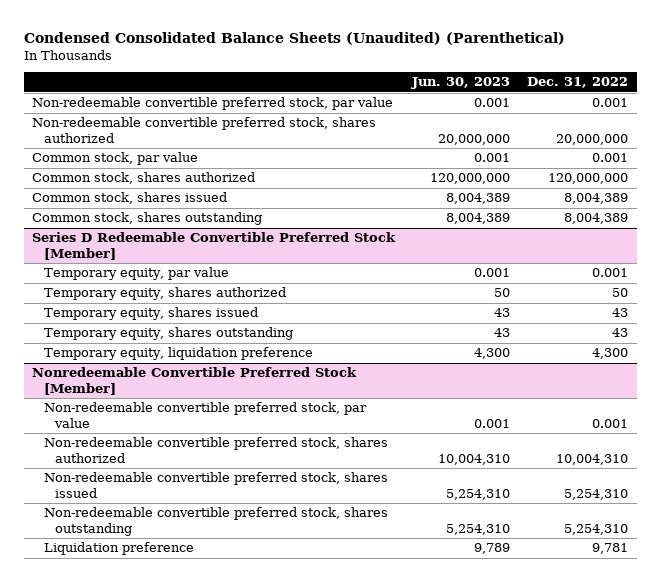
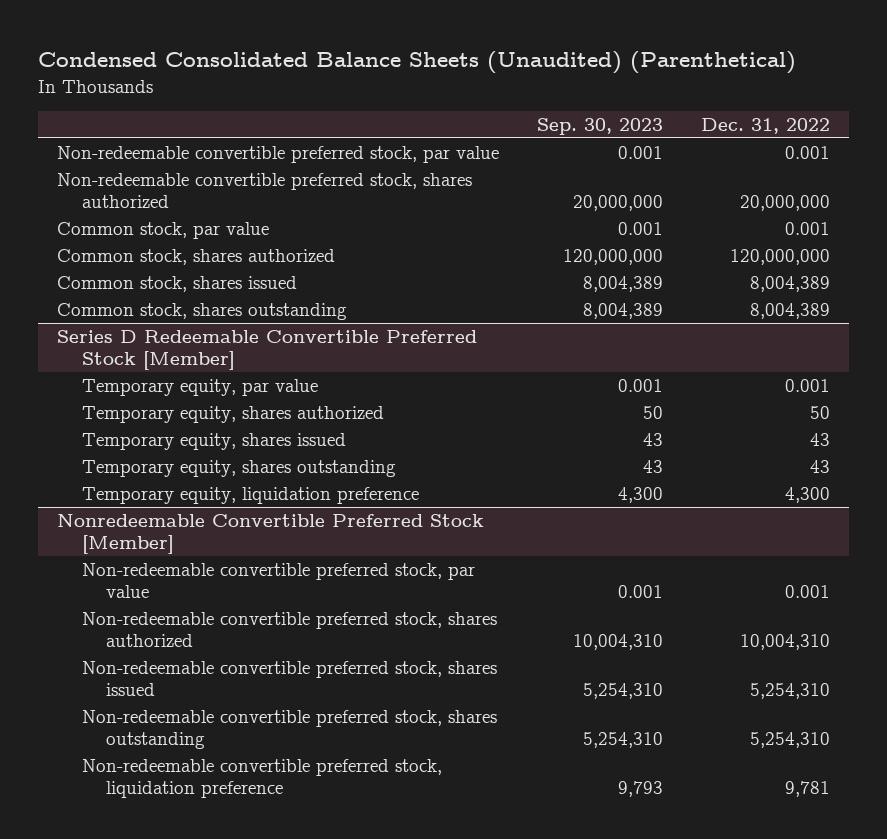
[411,77,511,90] Jun. 30, 2023 -> none
none -> [536,118,663,136] Sep. 30, 2023
[43,542,194,556] Liquidation preference -> [81,758,442,798] Non-redeemable convertible preferred stock, liquidation preference

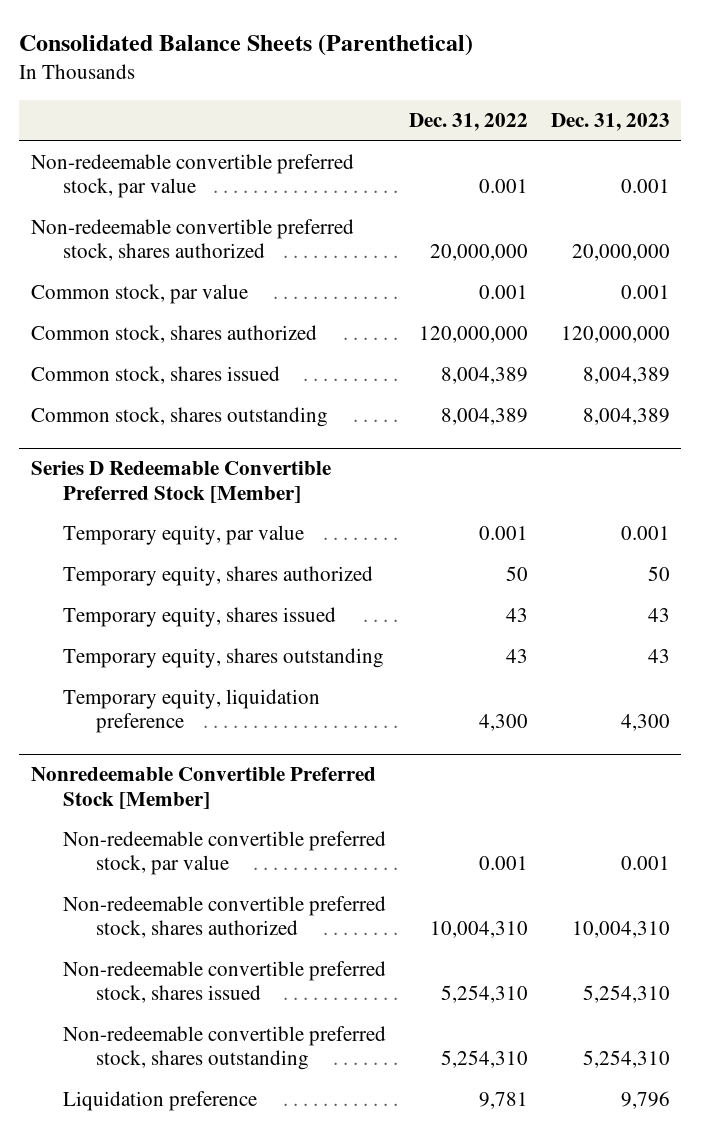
[38,51,797,75] Condensed Consolidated Balance Sheets (Unaudited) (Parenthetical) -> [19,34,474,57] Consolidated Balance Sheets (Parenthetical)
[536,118,663,136] Sep. 30, 2023 -> none
none -> [550,113,670,132] Dec. 31, 2023
[81,758,442,798] Non-redeemable convertible preferred stock, liquidation preference -> [63,1091,258,1112] Liquidation preference

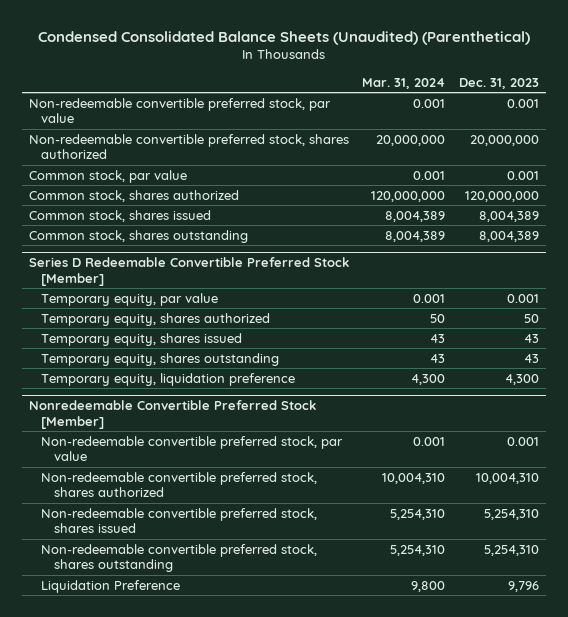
[19,34,474,57] Consolidated Balance Sheets (Parenthetical) -> [37,30,530,45] Condensed Consolidated Balance Sheets (Unaudited) (Parenthetical)
[409,113,529,132] Dec. 31, 2022 -> none
none -> [362,77,446,89] Mar. 31, 2024
[63,1091,258,1112] Liquidation preference -> [41,579,181,593] Liquidation Preference

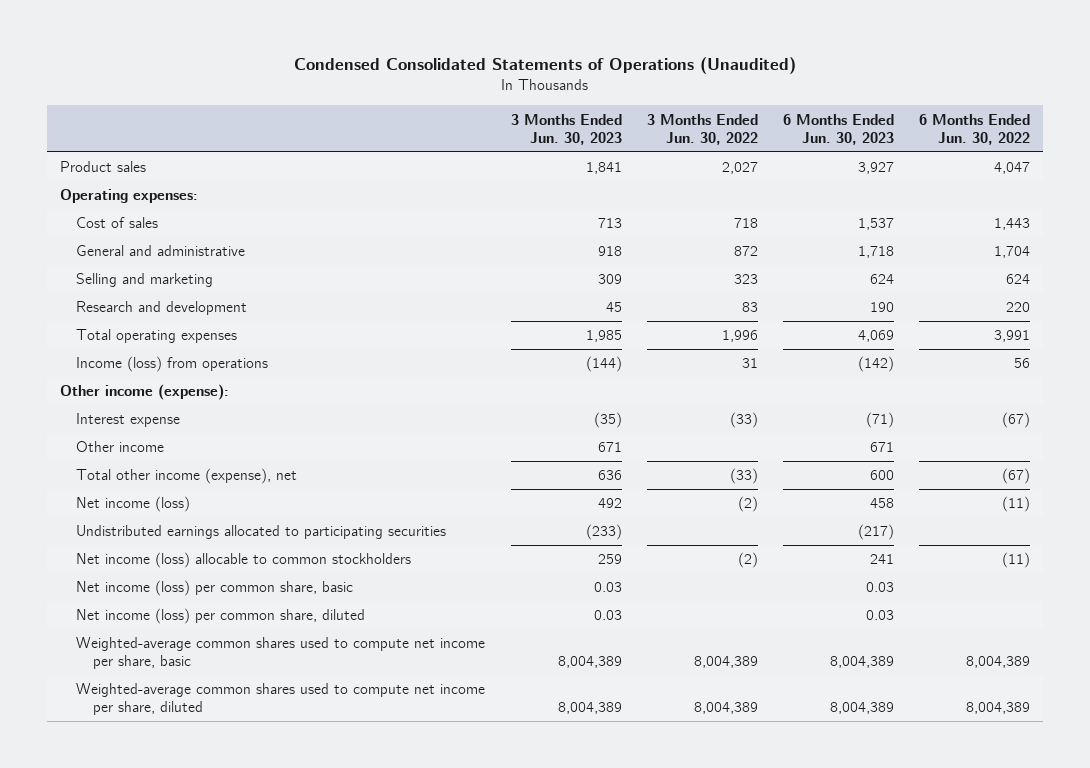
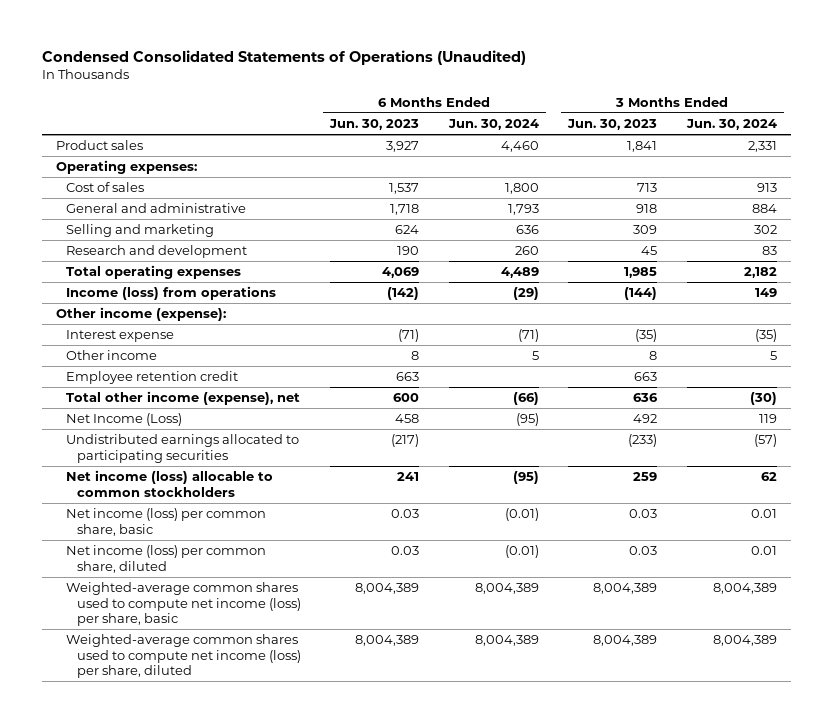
[646,113,758,145] 3 Months Ended Jun. 30, 2022 -> none
[919,113,1031,145] 6 Months Ended Jun. 30, 2022 -> none
none -> [447,119,539,131] Jun. 30, 2024
none -> [685,119,777,131] Jun. 30, 2024
[597,442,622,453] 671 -> [649,351,658,361] 8
[869,442,894,453] 671 -> [411,351,420,361] 8
none -> [66,371,239,385] Employee retention credit
[76,496,191,513] Net income (loss) -> [66,413,183,427] Net Income (Loss)
[76,637,486,670] Weighted-average common shares used to compute net income per share, basic -> [66,582,301,627] Weighted-average common shares used to compute net income (loss) per share, basic
[76,683,486,716] Weighted-average common shares used to compute net income per share, diluted -> [66,634,301,679] Weighted-average common shares used to compute net income (loss) per share, diluted

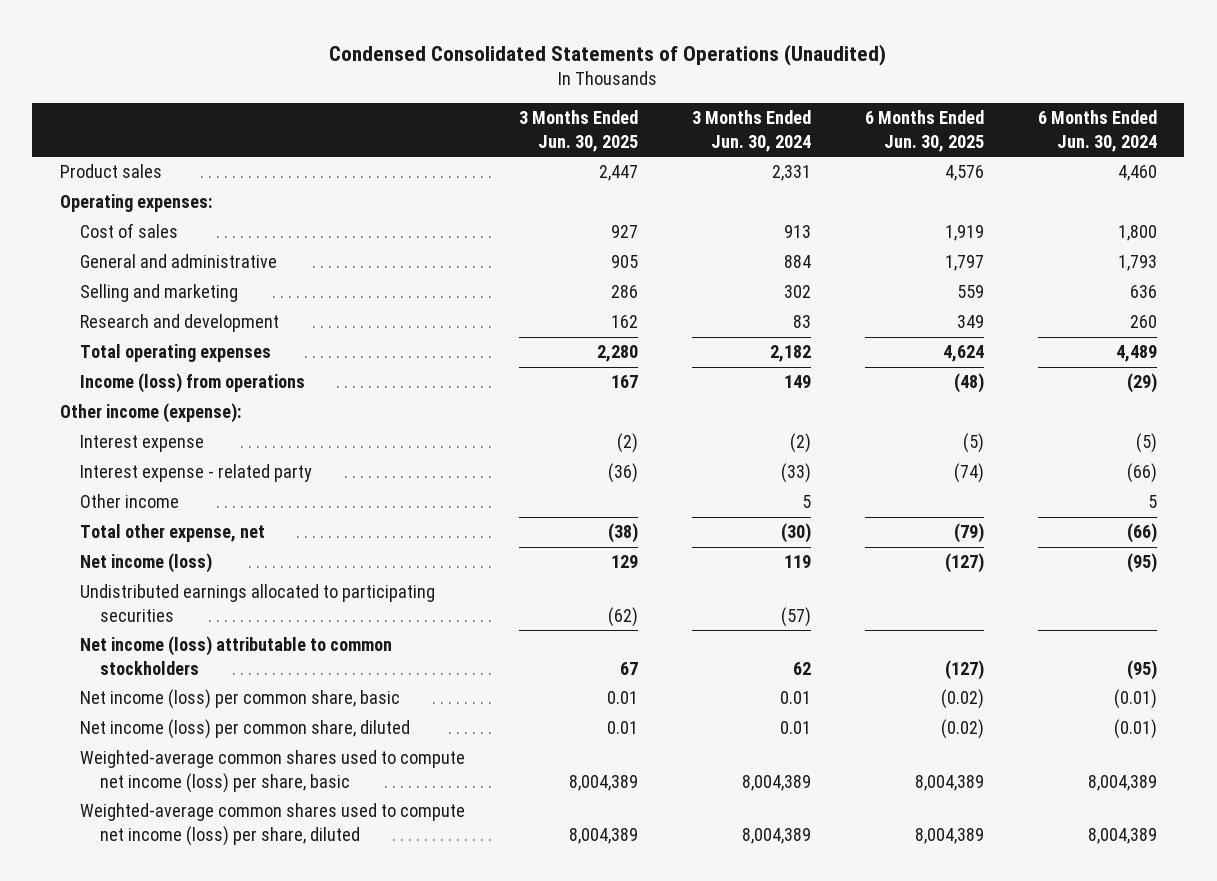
[329,119,420,131] Jun. 30, 2023 -> none
[567,119,658,131] Jun. 30, 2023 -> none
none -> [518,110,638,152] 3 Months Ended Jun. 30, 2025
none -> [865,110,985,152] 6 Months Ended Jun. 30, 2025
[517,329,539,343] (71) -> [1136,433,1158,454] (5)
[754,329,777,343] (35) -> [790,433,812,454] (2)
none -> [79,464,312,483] Interest expense - related party
[66,371,239,385] Employee retention credit -> none
[66,391,301,406] Total other income (expense), net -> [79,524,265,543] Total other expense, net
[66,413,183,427] Net Income (Loss) -> [79,553,212,574] Net income (loss)
[66,470,274,497] Net income (loss) allocable to common stockholders -> [79,636,392,675] Net income (loss) attributable to common stockholders

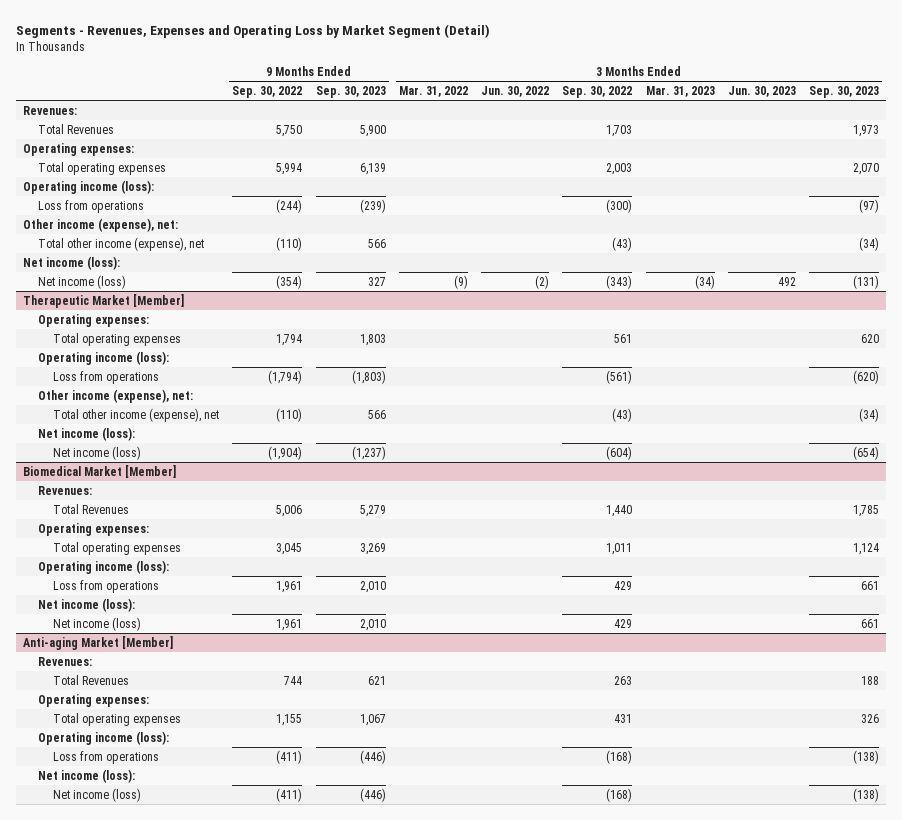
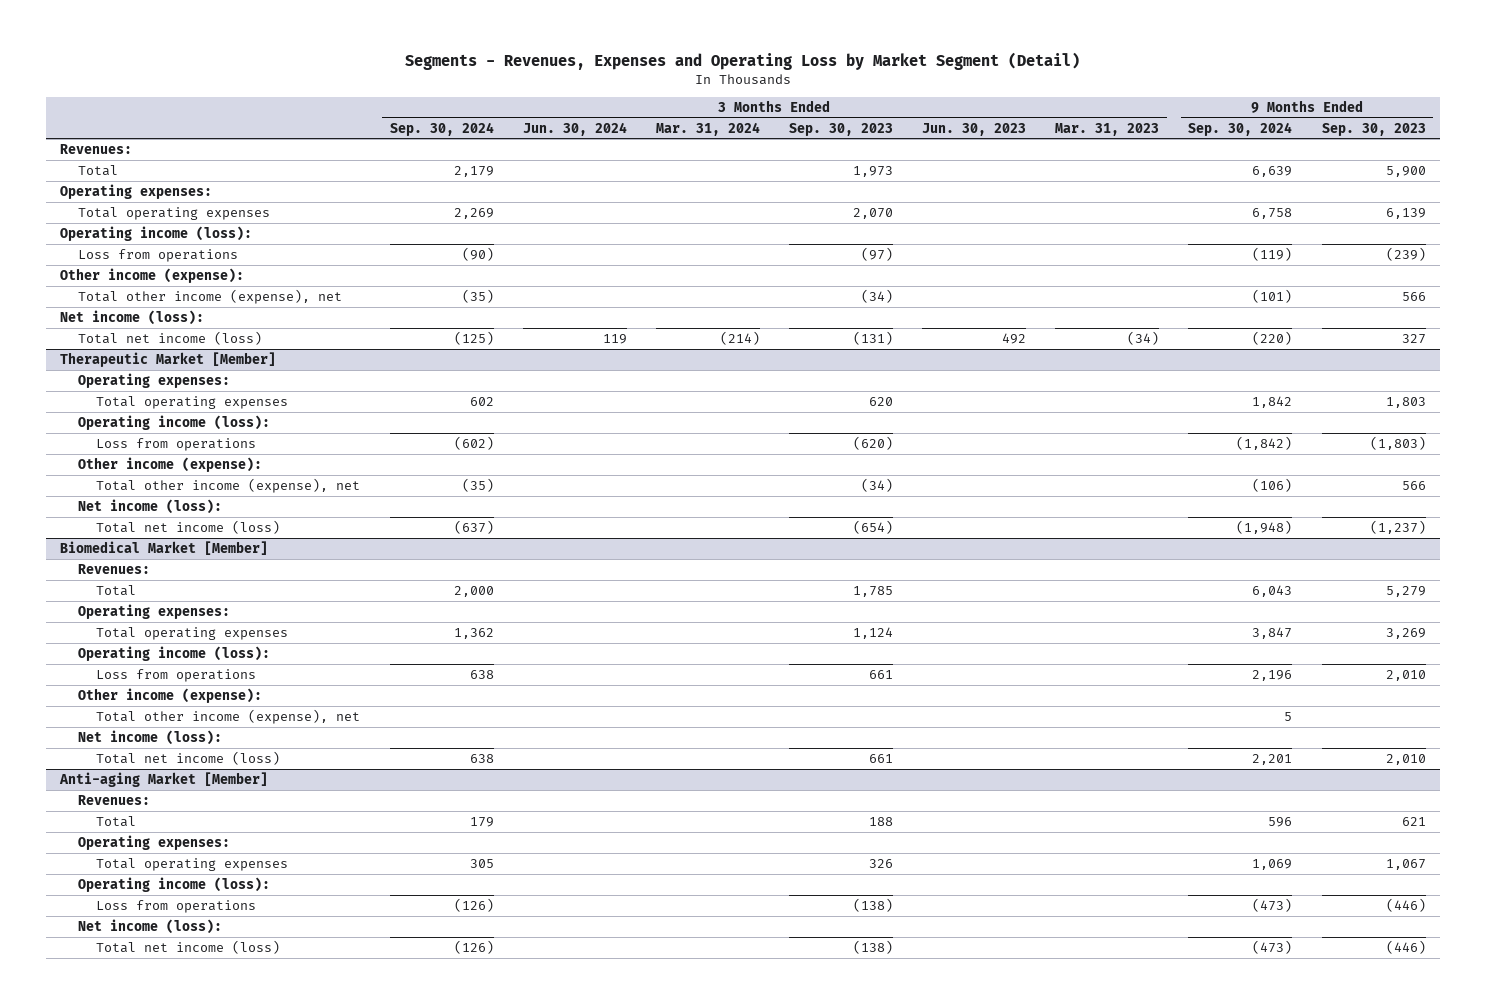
[232,85,303,98] Sep. 30, 2022 -> none
[398,85,468,97] Mar. 31, 2022 -> none
[481,85,550,97] Jun. 30, 2022 -> none
[562,85,633,98] Sep. 30, 2022 -> none
none -> [389,121,494,136] Sep. 30, 2024
none -> [522,121,627,136] Jun. 30, 2024
none -> [655,121,760,136] Mar. 31, 2024
none -> [1188,121,1293,136] Sep. 30, 2024
[37,123,114,134] Total Revenues -> [78,164,119,176] Total
[22,217,178,232] Other income (expense), net: -> [60,267,245,283] Other income (expense):
[37,274,126,289] Net income (loss) -> [78,330,263,345] Total net income (loss)
[37,388,193,403] Other income (expense), net: -> [78,456,263,472] Other income (expense):
[53,445,142,460] Net income (loss) -> [96,519,281,534] Total net income (loss)
[53,503,130,514] Total Revenues -> [96,584,137,596] Total
none -> [78,687,263,703] Other income (expense):
none -> [96,708,361,724] Total other income (expense), net
[53,616,142,631] Net income (loss) -> [96,750,281,765] Total net income (loss)
[53,674,130,685] Total Revenues -> [96,815,137,827] Total
[53,787,142,802] Net income (loss) -> [96,939,281,954] Total net income (loss)

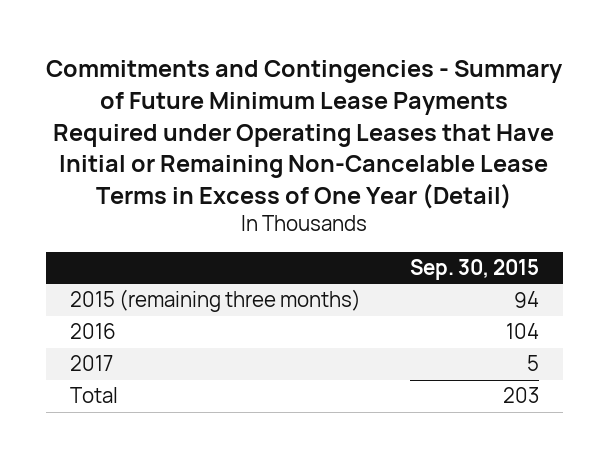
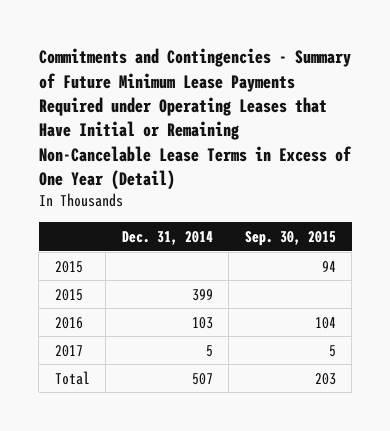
none -> [121,230,213,245] Dec. 31, 2014
[70,289,362,313] 2015 (remaining three months) -> [54,260,83,273] 2015
none -> [54,288,83,301] 2015

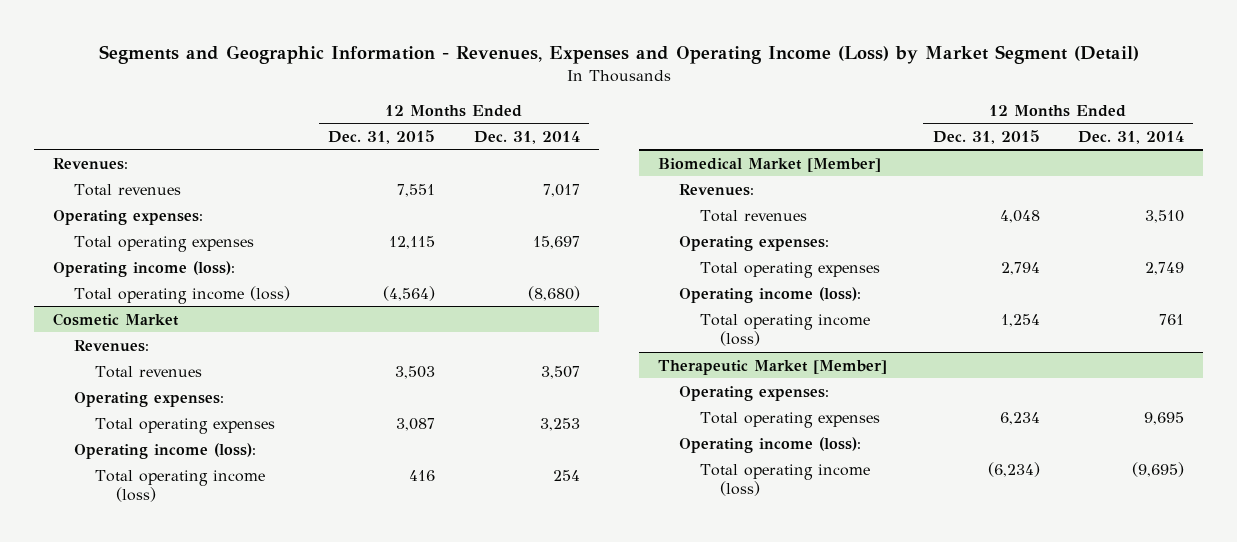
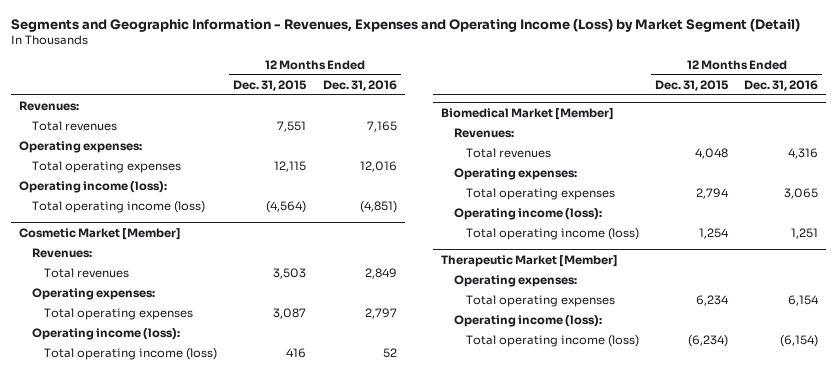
[473,130,580,144] Dec. 31, 2014 -> none
none -> [322,79,397,91] Dec. 31, 2016
[53,312,180,326] Cosmetic Market -> [19,227,182,240] Cosmetic Market [Member]

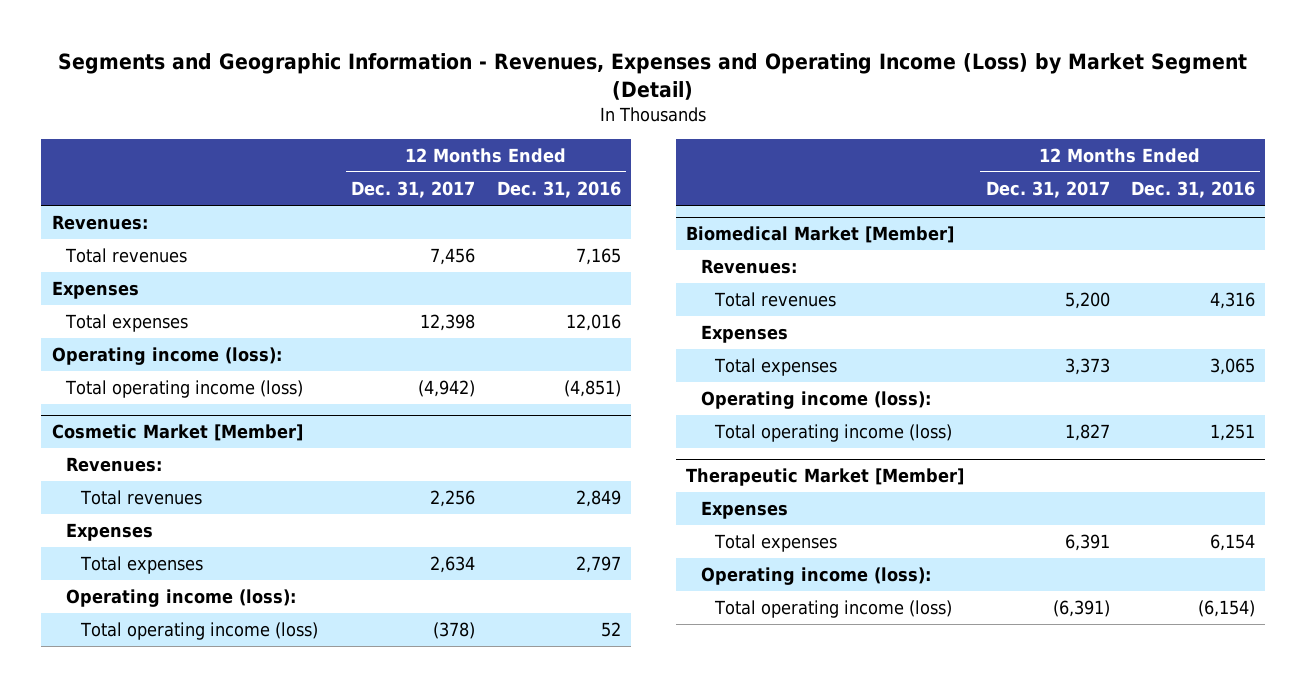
[233,79,308,91] Dec. 31, 2015 -> none
none -> [351,181,476,199] Dec. 31, 2017
[19,140,143,153] Operating expenses: -> [52,281,140,300] Expenses
[31,160,181,173] Total operating expenses -> [65,314,189,333] Total expenses
[31,287,155,300] Operating expenses: -> [66,523,154,542] Expenses
[44,307,194,320] Total operating expenses -> [79,556,203,575] Total expenses
[453,167,577,180] Operating expenses: -> [700,325,788,344] Expenses
[466,187,616,200] Total operating expenses -> [714,358,838,377] Total expenses
[453,274,577,287] Operating expenses: -> [700,501,788,520] Expenses
[466,294,616,307] Total operating expenses -> [714,534,838,553] Total expenses

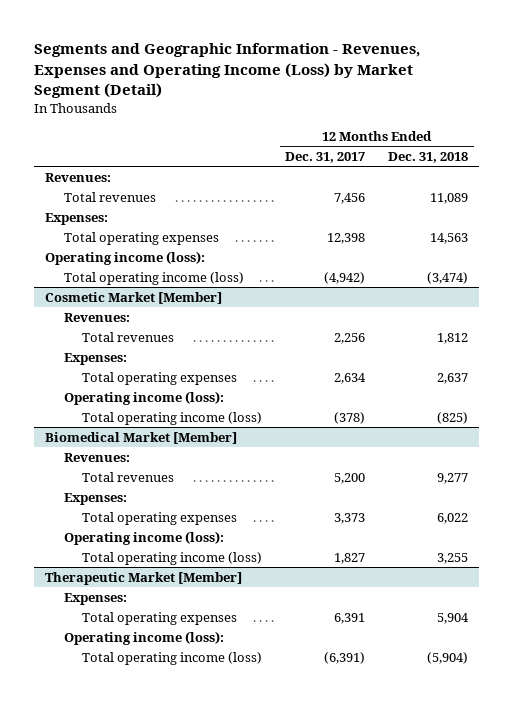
[496,181,621,199] Dec. 31, 2016 -> none
none -> [388,151,469,163] Dec. 31, 2018
[52,281,140,300] Expenses -> [45,212,109,225] Expenses:
[65,314,189,333] Total expenses -> [63,231,219,245] Total operating expenses
[66,523,154,542] Expenses -> [63,352,127,365] Expenses:
[79,556,203,575] Total expenses -> [82,371,238,385] Total operating expenses
[700,325,788,344] Expenses -> [63,492,127,505] Expenses:
[714,358,838,377] Total expenses -> [82,511,238,525] Total operating expenses
[700,501,788,520] Expenses -> [63,592,127,605] Expenses:
[714,534,838,553] Total expenses -> [82,611,238,625] Total operating expenses

